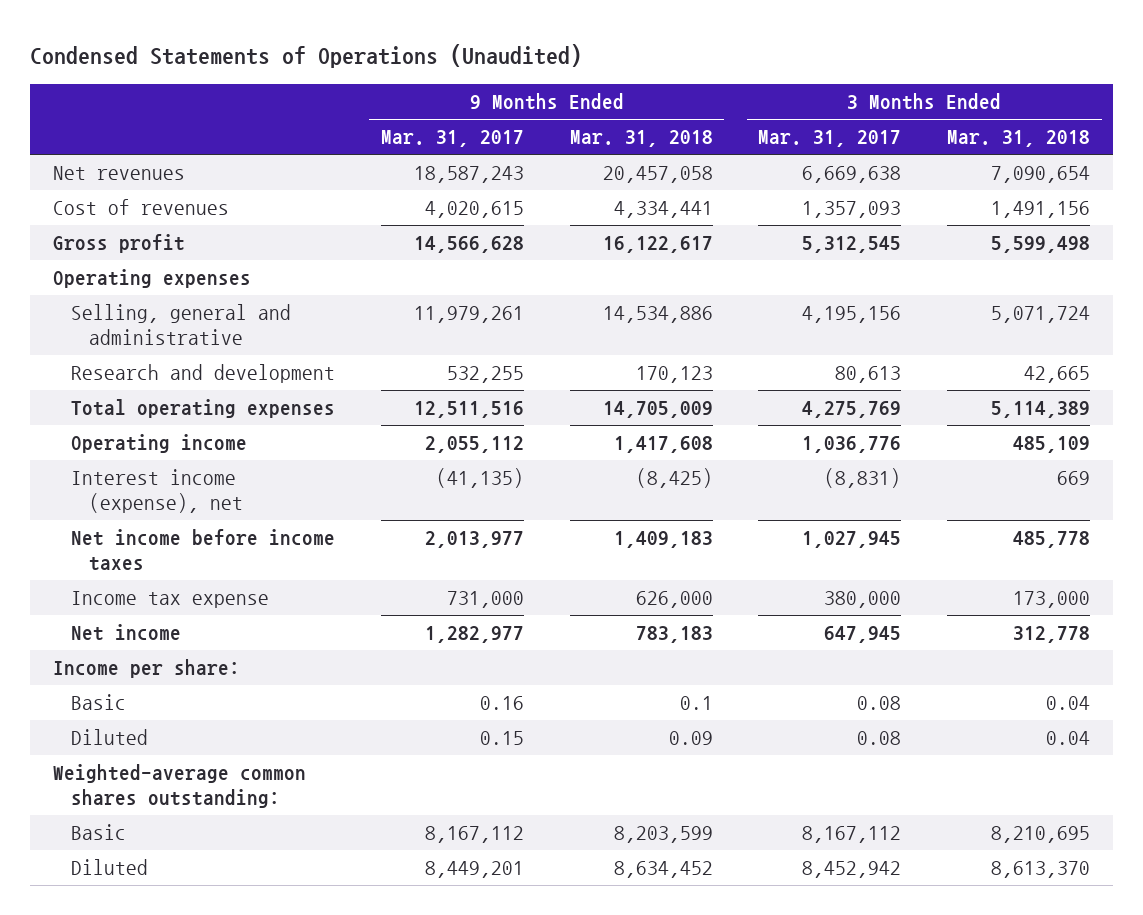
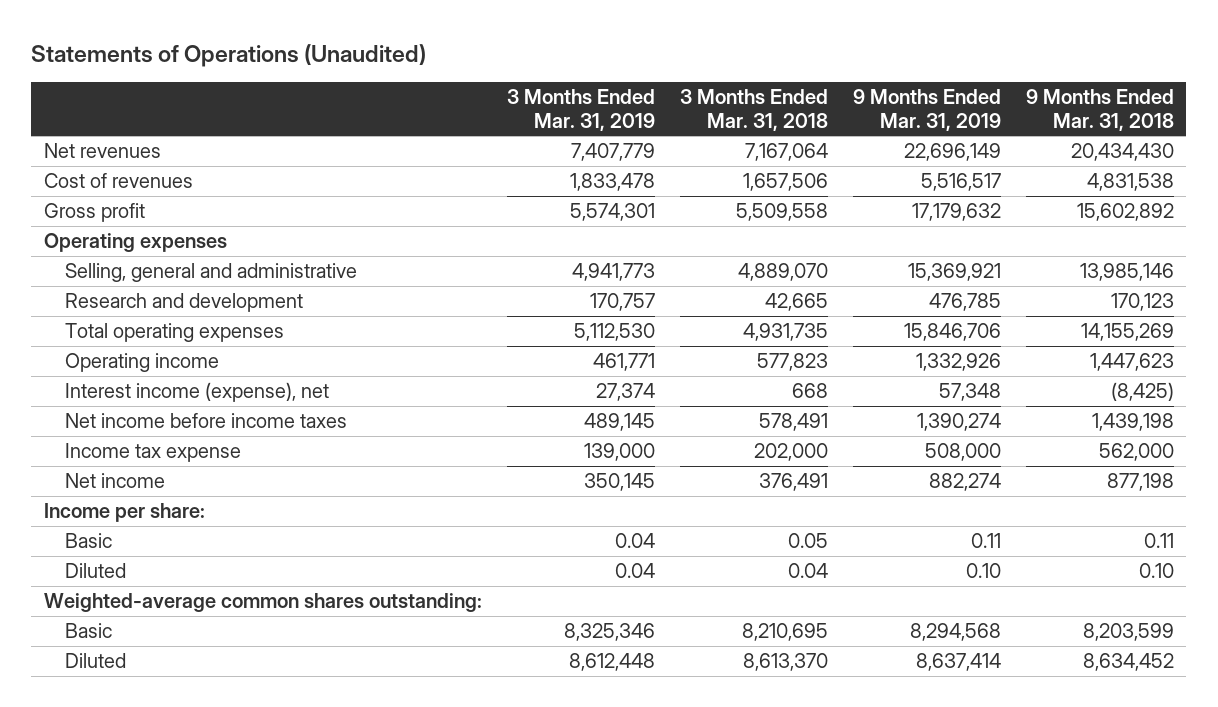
[30,43,583,68] Condensed Statements of Operations (Unaudited) -> [31,44,427,68] Statements of Operations (Unaudited)
[380,130,524,148] Mar. 31, 2017 -> none
[758,130,902,148] Mar. 31, 2017 -> none
none -> [506,89,655,131] 3 Months Ended Mar. 31, 2019
none -> [852,89,1001,131] 9 Months Ended Mar. 31, 2019
[602,166,713,184] 20,457,058 -> [1070,143,1174,162] 20,434,430
[991,166,1091,184] 7,090,654 -> [744,143,828,162] 7,167,064
[613,201,713,219] 4,334,441 -> [1086,173,1174,192] 4,831,538
[991,201,1091,219] 1,491,156 -> [742,173,828,192] 1,657,506
[602,236,713,254] 16,122,617 -> [1076,203,1174,222] 15,602,892
[991,236,1091,254] 5,599,498 -> [735,203,828,222] 5,509,558
[602,306,713,324] 14,534,886 -> [1079,263,1174,282] 13,985,146
[991,306,1091,324] 5,071,724 -> [737,263,828,282] 4,889,070
[602,401,713,419] 14,705,009 -> [1080,323,1174,342] 14,155,269
[991,401,1091,419] 5,114,389 -> [742,323,828,342] 4,931,735
[613,436,713,454] 1,417,608 -> [1089,353,1174,372] 1,447,623
[1013,436,1091,454] 485,109 -> [756,353,828,372] 577,823
[1057,471,1091,486] 669 -> [791,383,828,399] 668
[613,531,713,549] 1,409,183 -> [1091,413,1174,432] 1,439,198
[1013,531,1091,549] 485,778 -> [758,413,828,432] 578,491
[635,591,713,609] 626,000 -> [1098,443,1174,462] 562,000
[1013,591,1091,609] 173,000 -> [753,443,828,462] 202,000
[635,626,713,644] 783,183 -> [1106,473,1174,492] 877,198
[1013,626,1091,644] 312,778 -> [758,473,828,492] 376,491
[679,696,713,711] 0.1 -> [1143,533,1174,549] 0.11
[1046,696,1091,711] 0.04 -> [787,533,828,549] 0.05
[668,731,713,746] 0.09 -> [1138,563,1174,579] 0.10

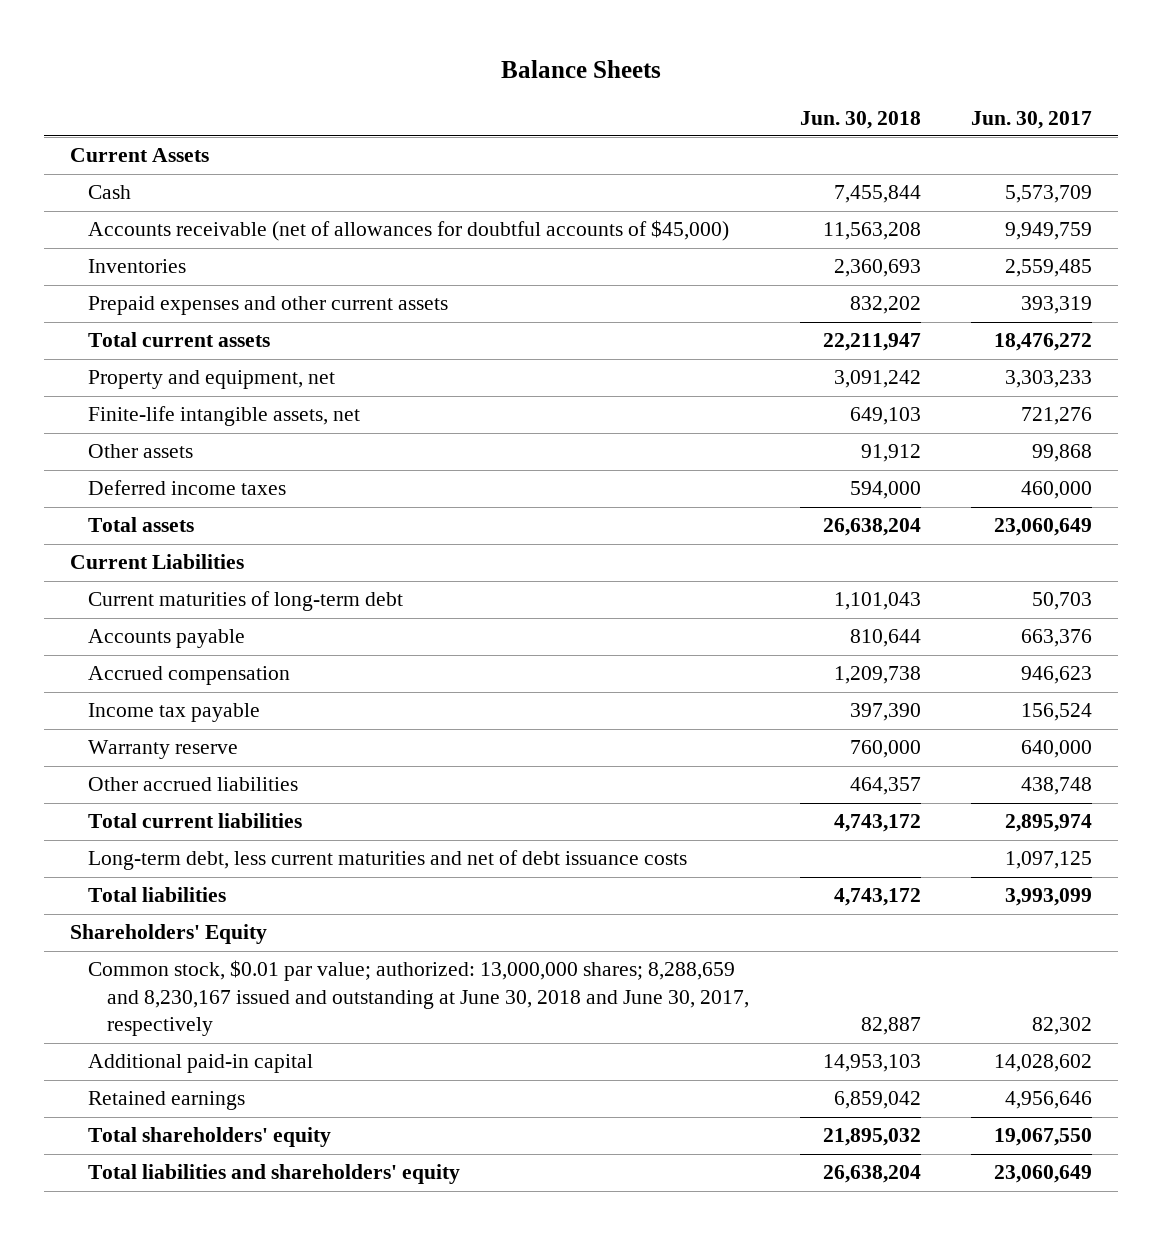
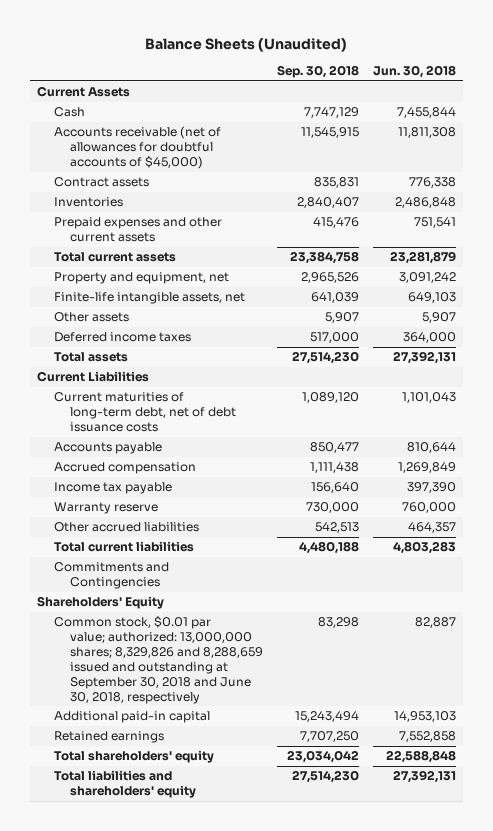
[501,59,662,78] Balance Sheets -> [145,37,348,52] Balance Sheets (Unaudited)
[971,110,1093,129] Jun. 30, 2017 -> none
none -> [277,64,360,78] Sep. 30, 2018
[822,222,921,241] 11,563,208 -> [397,127,456,139] 11,811,308
none -> [53,177,149,188] Contract assets
[833,259,921,278] 2,360,693 -> [394,197,456,209] 2,486,848
[849,296,921,315] 832,202 -> [413,217,456,229] 751,541
[822,333,921,352] 22,211,947 -> [389,251,456,265] 23,281,879
[860,444,921,463] 91,912 -> [421,312,456,324] 5,907
[849,481,921,500] 594,000 -> [402,332,456,344] 364,000
[822,518,921,537] 26,638,204 -> [392,351,456,365] 27,392,131
[88,591,404,612] Current maturities of long-term debt -> [53,392,237,433] Current maturities of long-term debt, net of debt issuance costs
[833,666,921,685] 1,209,738 -> [397,462,456,474] 1,269,849
[88,850,688,871] Long-term debt, less current maturities and net of debt issuance costs -> none
[88,887,227,903] Total liabilities -> none
[833,814,921,833] 4,743,172 -> [392,541,456,555] 4,803,283
none -> [53,562,169,590] Commitments and Contingencies
[88,960,749,1037] Common stock, $0.01 par value; authorized: 13,000,000 shares; 8,288,659 and 8,230,167 issued and outstanding at June 30, 2018 and June 30, 2017, respectively -> [53,616,264,704] Common stock, $0.01 par value; authorized: 13,000,000 shares; 8,329,826 and 8,288,659 issued and outstanding at September 30, 2018 and June 30, 2018, respectively
[833,1091,921,1110] 6,859,042 -> [398,731,456,743] 7,552,858
[822,1128,921,1147] 21,895,032 -> [385,750,456,764] 22,588,848
[822,1165,921,1184] 26,638,204 -> [392,770,456,784] 27,392,131

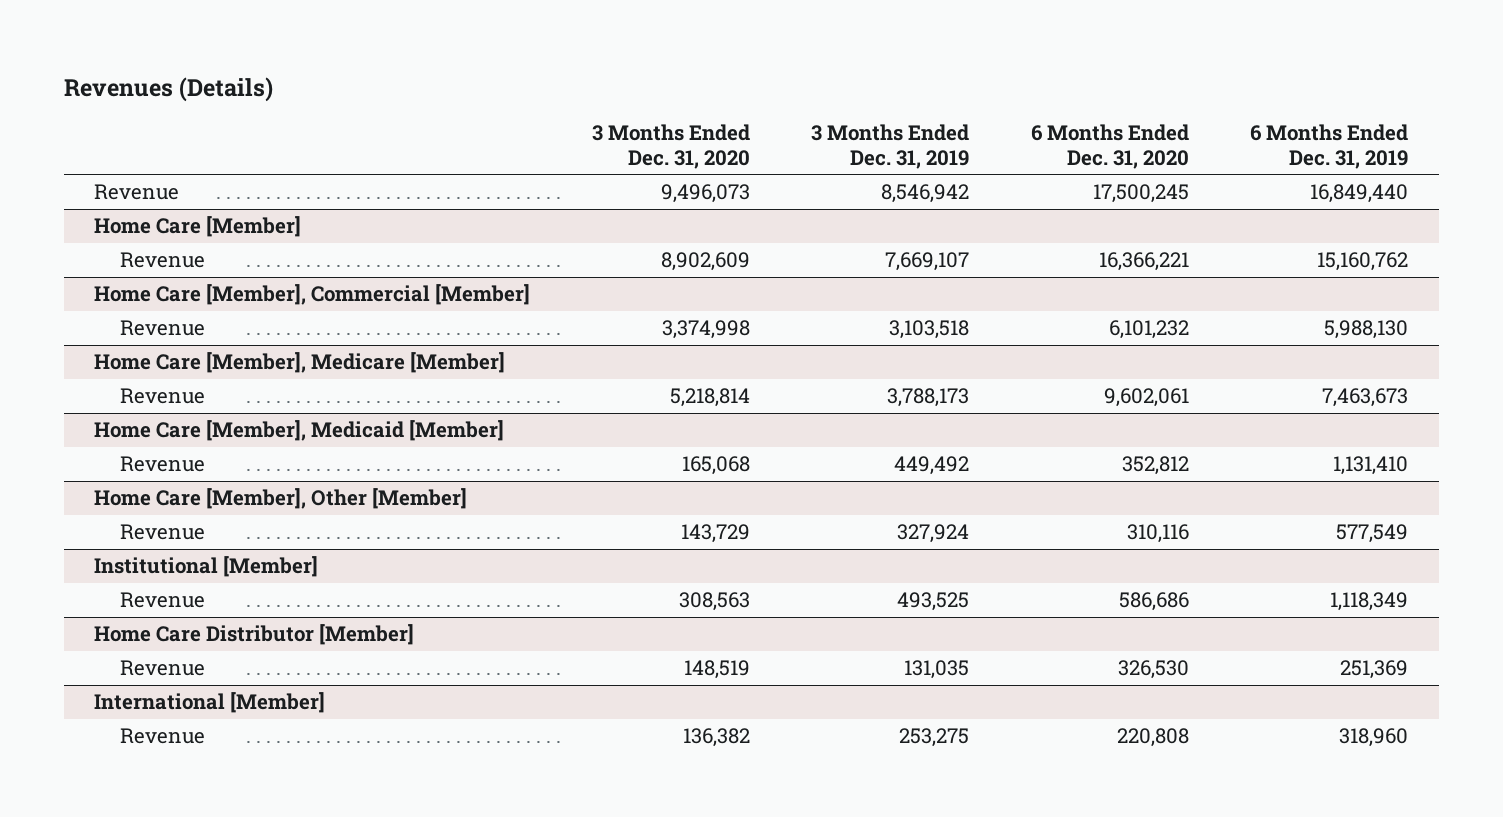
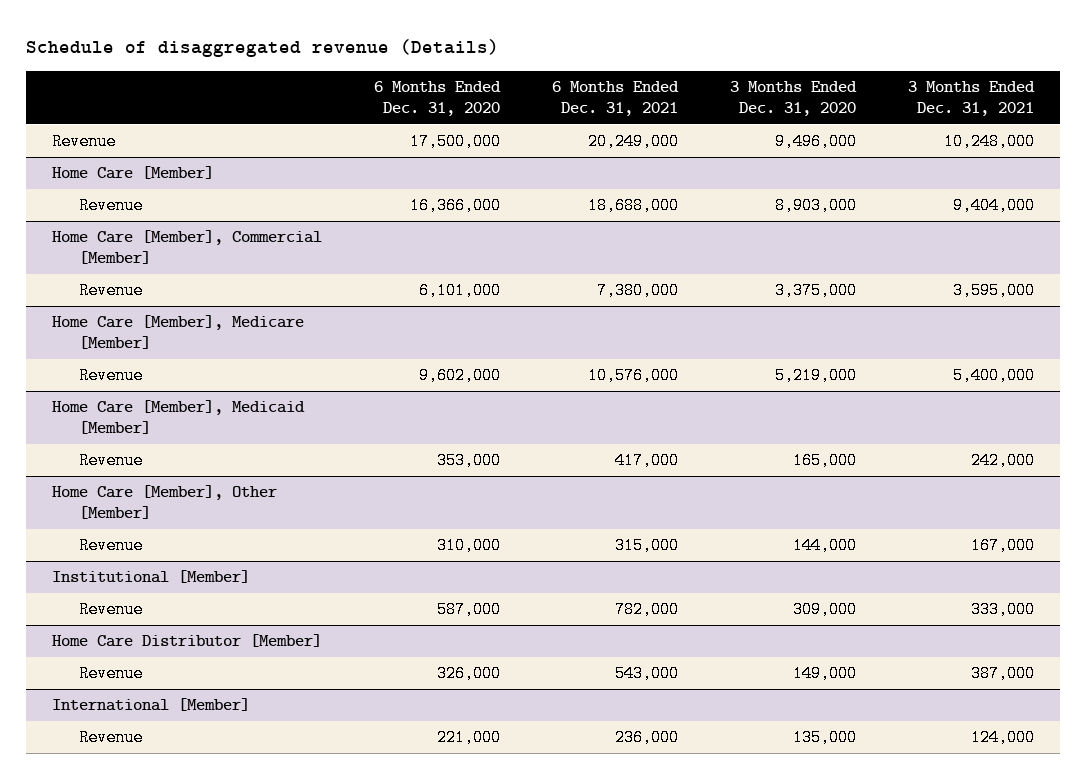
[63,76,273,102] Revenues (Details) -> [26,39,500,58] Schedule of disaggregated revenue (Details)
[811,124,970,169] 3 Months Ended Dec. 31, 2019 -> none
[1250,124,1409,169] 6 Months Ended Dec. 31, 2019 -> none
none -> [551,81,679,116] 6 Months Ended Dec. 31, 2021
none -> [907,81,1035,116] 3 Months Ended Dec. 31, 2021
[660,184,750,204] 9,496,073 -> [774,133,857,151] 9,496,000
[1092,184,1189,204] 17,500,245 -> [409,133,501,151] 17,500,000
[660,252,750,272] 8,902,609 -> [774,197,857,215] 8,903,000
[1098,252,1189,272] 16,366,221 -> [409,197,501,215] 16,366,000
[661,320,750,340] 3,374,998 -> [774,282,857,300] 3,375,000
[1108,320,1189,340] 6,101,232 -> [418,282,501,300] 6,101,000
[669,388,750,408] 5,218,814 -> [774,367,857,385] 5,219,000
[1103,388,1189,408] 9,602,061 -> [418,367,501,385] 9,602,000
[681,456,750,476] 165,068 -> [792,452,857,470] 165,000
[1121,456,1189,476] 352,812 -> [436,452,501,470] 353,000
[680,524,750,544] 143,729 -> [792,537,857,555] 144,000
[1126,524,1189,544] 310,116 -> [436,537,501,555] 310,000
[678,592,750,612] 308,563 -> [792,601,857,619] 309,000
[1118,592,1189,612] 586,686 -> [436,601,501,619] 587,000
[683,660,750,680] 148,519 -> [792,665,857,683] 149,000
[1117,660,1189,680] 326,530 -> [436,665,501,683] 326,000
[682,728,750,748] 136,382 -> [792,729,857,747] 135,000
[1116,728,1189,748] 220,808 -> [436,729,501,747] 221,000

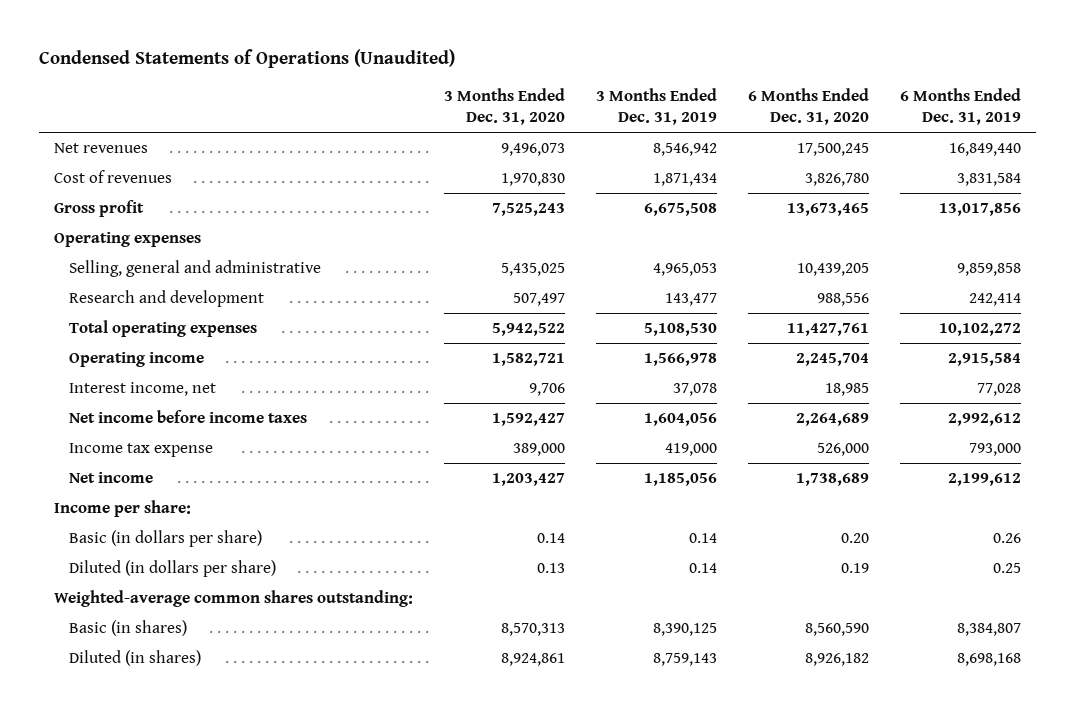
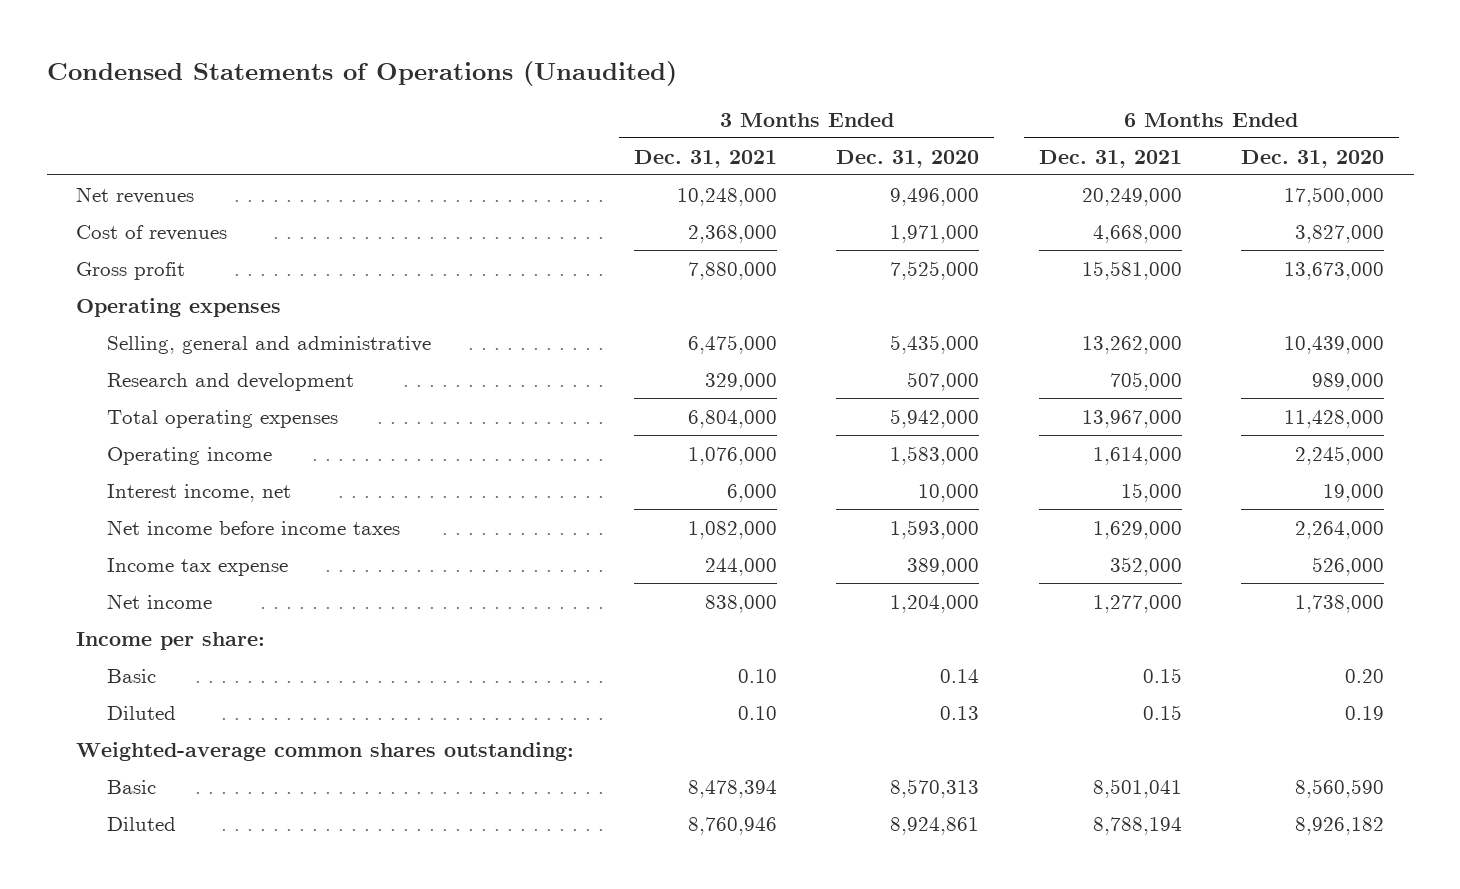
[596,88,718,126] 3 Months Ended Dec. 31, 2019 -> none
[899,88,1021,126] 6 Months Ended Dec. 31, 2019 -> none
none -> [633,149,777,168] Dec. 31, 2021
none -> [1038,149,1182,168] Dec. 31, 2021
[501,143,566,157] 9,496,073 -> [890,187,980,206] 9,496,000
[796,143,869,157] 17,500,245 -> [1284,186,1385,206] 17,500,000
[501,173,566,187] 1,970,830 -> [890,224,980,243] 1,971,000
[804,173,869,187] 3,826,780 -> [1295,224,1385,243] 3,827,000
[492,203,566,217] 7,525,243 -> [890,260,980,280] 7,525,000
[786,203,869,217] 13,673,465 -> [1284,261,1385,280] 13,673,000
[501,263,566,277] 5,435,025 -> [890,334,980,354] 5,435,000
[796,263,869,277] 10,439,205 -> [1284,335,1385,354] 10,439,000
[513,293,566,307] 507,497 -> [907,371,980,391] 507,000
[816,293,869,307] 988,556 -> [1312,372,1385,391] 989,000
[492,323,566,337] 5,942,522 -> [890,408,980,428] 5,942,000
[786,323,869,337] 11,427,761 -> [1284,409,1385,428] 11,428,000
[492,353,566,367] 1,582,721 -> [890,445,980,465] 1,583,000
[795,353,869,367] 2,245,704 -> [1295,445,1385,465] 2,245,000
[529,383,566,397] 9,706 -> [918,483,980,502] 10,000
[824,383,869,397] 18,985 -> [1323,483,1385,502] 19,000
[492,413,566,427] 1,592,427 -> [890,519,980,539] 1,593,000
[795,413,869,427] 2,264,689 -> [1295,520,1385,539] 2,264,000
[492,473,566,487] 1,203,427 -> [890,594,980,613] 1,204,000
[795,473,869,487] 1,738,689 -> [1295,594,1385,613] 1,738,000
[69,530,263,548] Basic (in dollars per share) -> [106,668,156,683] Basic
[69,560,277,578] Diluted (in dollars per share) -> [106,705,176,720] Diluted
[69,620,188,637] Basic (in shares) -> [106,779,156,794] Basic
[69,650,202,667] Diluted (in shares) -> [106,816,176,831] Diluted

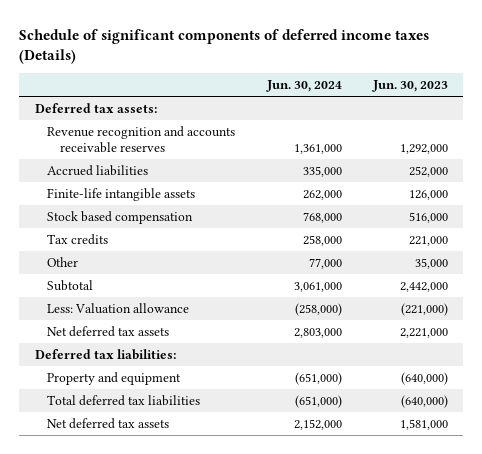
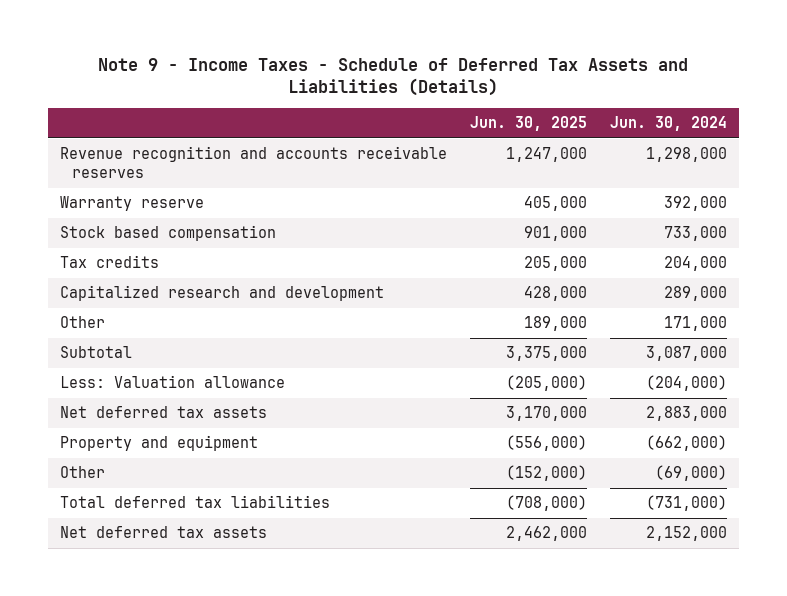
[19,28,430,65] Schedule of significant components of deferred income taxes (Details) -> [98,57,689,97] Note 9 - Income Taxes - Schedule of Deferred Tax Assets and Liabilities (Details)
[371,80,448,93] Jun. 30, 2023 -> none
none -> [469,116,587,132] Jun. 30, 2025
[34,102,157,113] Deferred tax assets: -> none
[47,164,149,176] Accrued liabilities -> none
[47,187,196,201] Finite-life intangible assets -> none
[34,348,176,360] Deferred tax liabilities: -> none
[293,143,342,154] 1,361,000 -> [646,147,728,163] 1,298,000
none -> [59,196,204,212] Warranty reserve
[302,211,342,223] 768,000 -> [664,226,728,242] 733,000
[302,234,342,246] 258,000 -> [664,256,728,272] 204,000
none -> [59,285,384,302] Capitalized research and development
[308,257,342,269] 77,000 -> [664,316,728,332] 171,000
[293,281,342,292] 3,061,000 -> [646,346,728,362] 3,087,000
[294,302,342,316] (258,000) -> [646,375,728,392] (204,000)
[293,327,342,338] 2,803,000 -> [646,406,728,422] 2,883,000
[294,371,342,385] (651,000) -> [646,435,728,452] (662,000)
none -> [59,466,105,479] Other
[294,394,342,408] (651,000) -> [646,495,728,512] (731,000)

